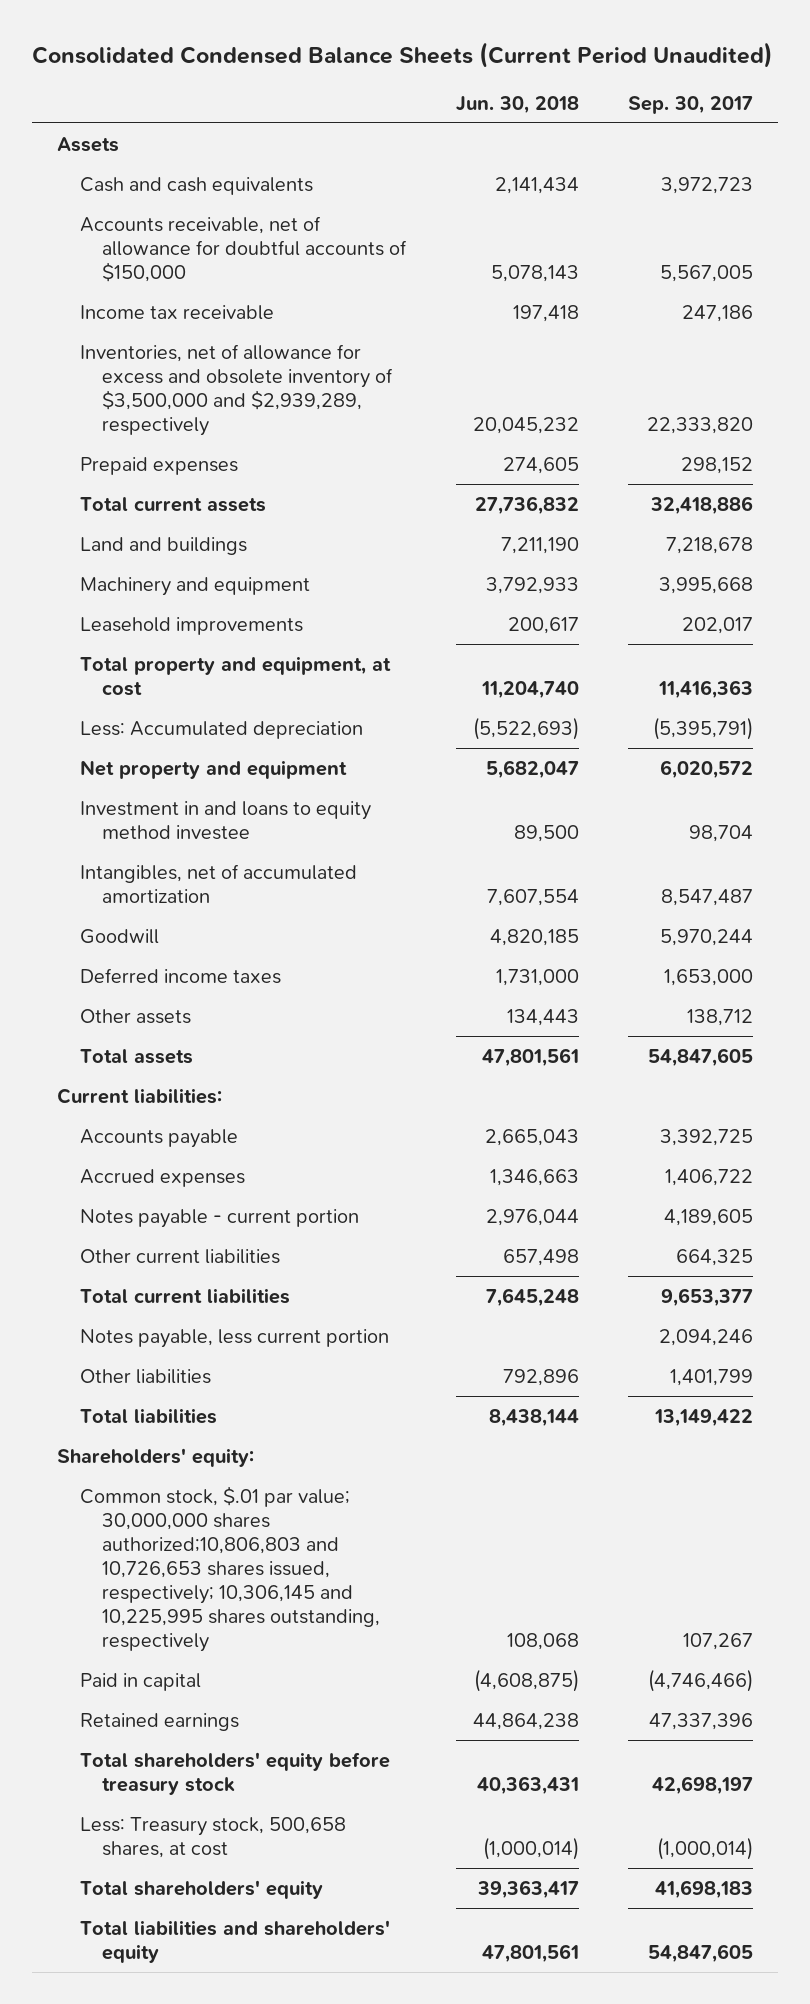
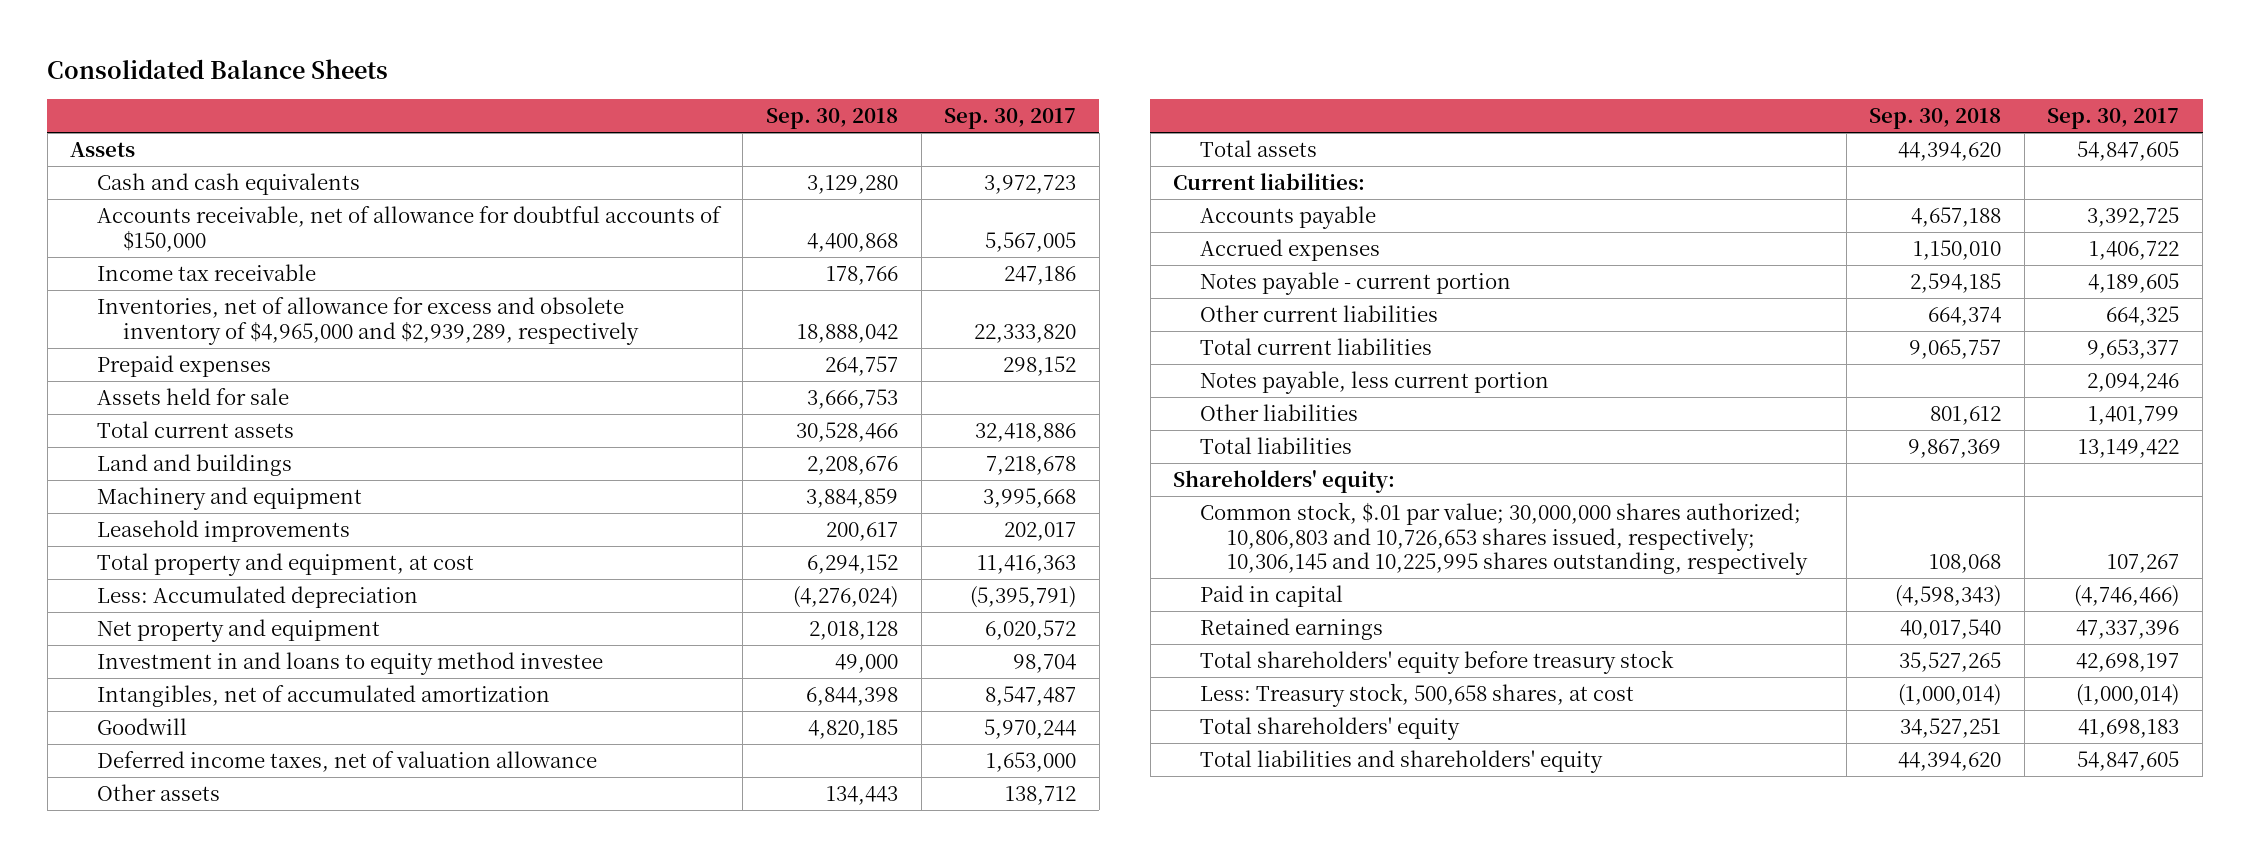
[32,42,774,69] Consolidated Condensed Balance Sheets (Current Period Unaudited) -> [47,58,389,79] Consolidated Balance Sheets
[455,95,579,114] Jun. 30, 2018 -> none
none -> [766,108,899,130] Sep. 30, 2018
[79,343,394,436] Inventories, net of allowance for excess and obsolete inventory of $3,500,000 and $2,939,289, respectively -> [96,297,640,345] Inventories, net of allowance for excess and obsolete inventory of $4,965,000 and $2,939,289, respectively
none -> [96,388,289,406] Assets held for sale
[79,967,281,984] Deferred income taxes -> [96,751,597,773] Deferred income taxes, net of valuation allowance
[79,1485,381,1653] Common stock, $.01 par value; 30,000,000 shares authorized;10,806,803 and 10,726,653 shares issued, respectively; 10,306,145 and 10,225,995 shares outstanding, respectively -> [1199,502,1808,576] Common stock, $.01 par value; 30,000,000 shares authorized; 10,806,803 and 10,726,653 shares issued, respectively; 10,306,145 and 10,225,995 shares outstanding, respectively

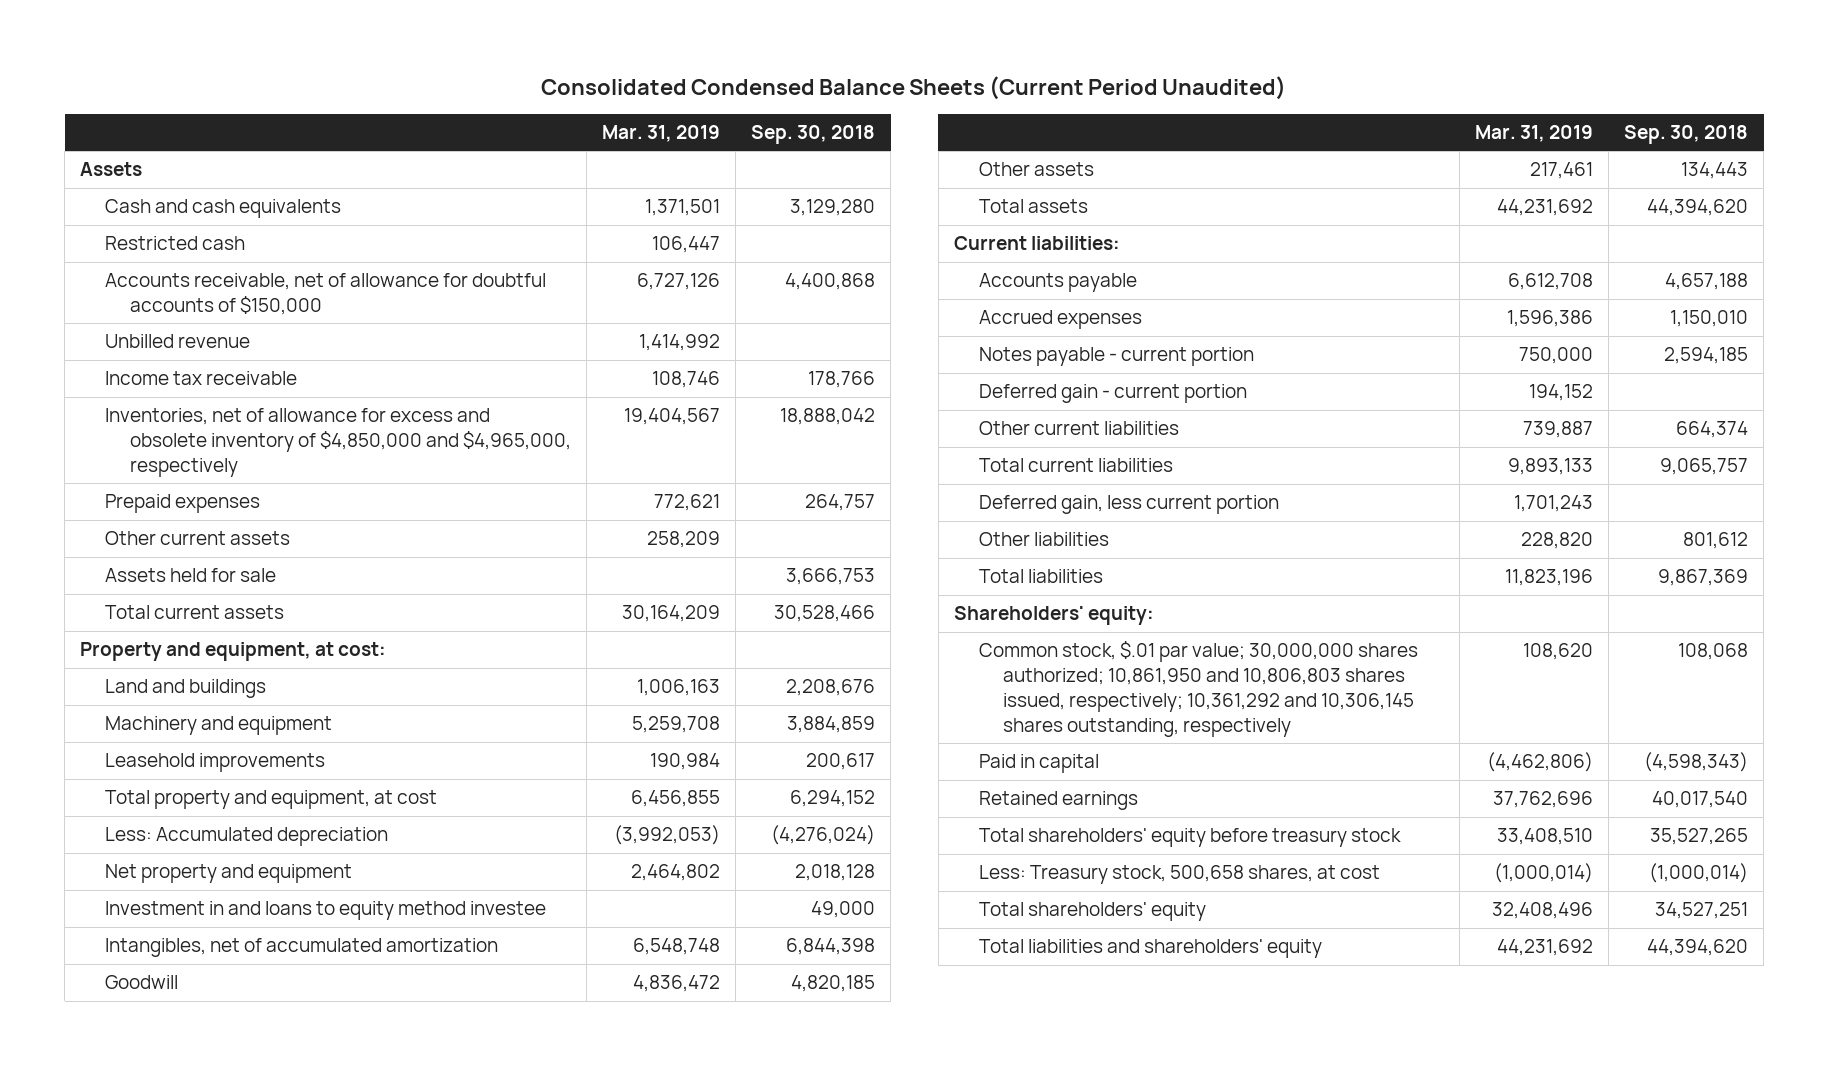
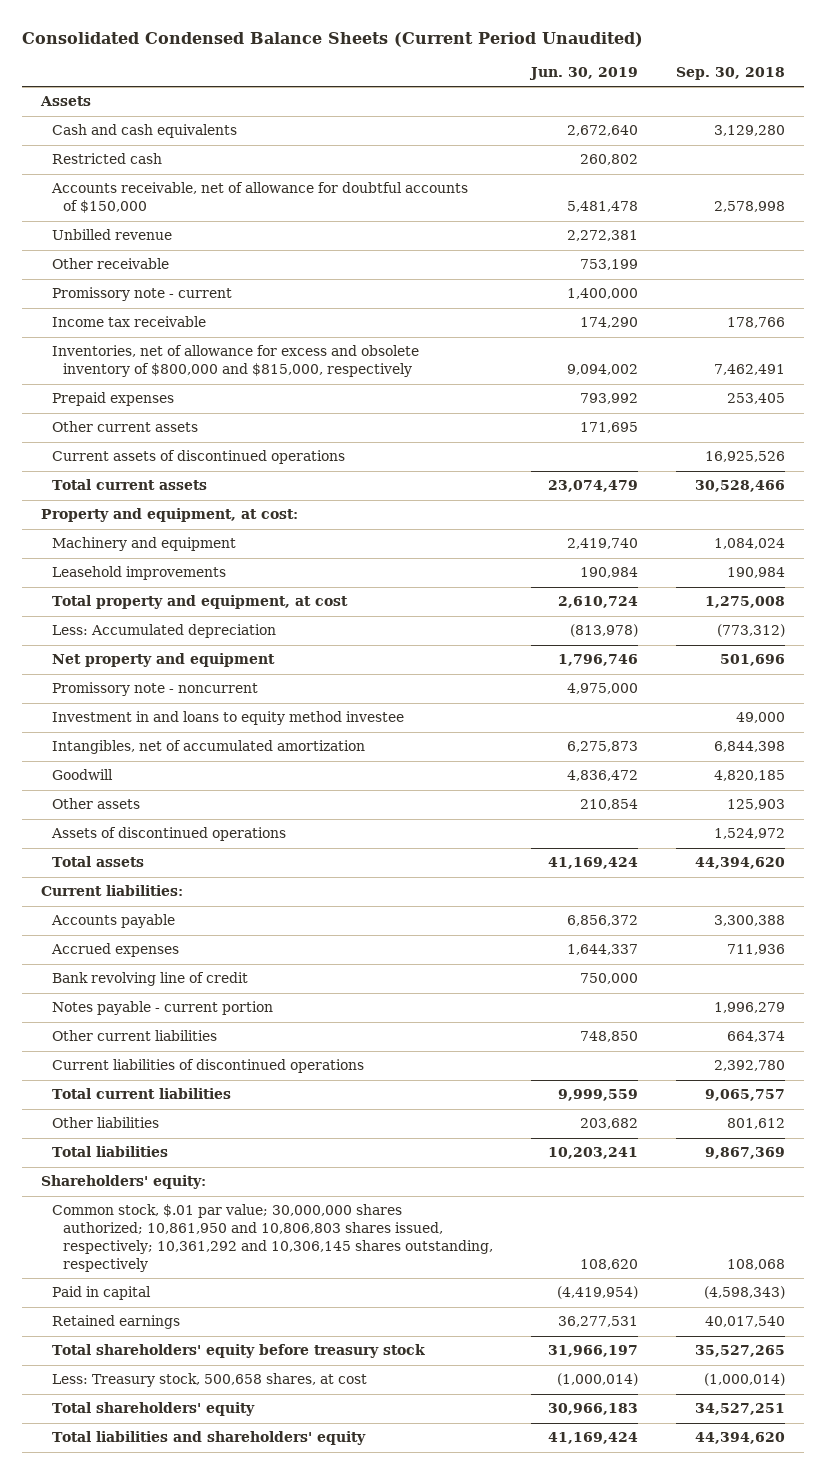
[601,124,720,142] Mar. 31, 2019 -> none
none -> [528,66,638,80] Jun. 30, 2019
[785,273,876,291] 4,400,868 -> [713,201,785,213] 2,578,998
none -> [51,258,169,270] Other receivable
none -> [51,287,232,302] Promissory note - current
[105,408,571,477] Inventories, net of allowance for excess and obsolete inventory of $4,850,000 and $4,965,000, respectively -> [51,345,419,378] Inventories, net of allowance for excess and obsolete inventory of $800,000 and $815,000, respectively
[780,408,876,426] 18,888,042 -> [713,364,785,376] 7,462,491
[805,494,876,512] 264,757 -> [726,393,785,405] 253,405
[105,568,277,583] Assets held for sale -> none
none -> [51,450,345,465] Current assets of discontinued operations
[105,679,267,699] Land and buildings -> none
[787,716,876,734] 3,884,859 -> [713,538,785,550] 1,084,024
[806,753,876,771] 200,617 -> [726,567,785,579] 190,984
[790,790,876,808] 6,294,152 -> [704,596,785,609] 1,275,008
[771,825,876,846] (4,276,024) -> [716,624,785,638] (773,312)
[795,864,876,882] 2,018,128 -> [719,654,785,667] 501,696
none -> [51,682,258,697] Promissory note - noncurrent
[1681,162,1749,180] 134,443 -> [726,799,785,811] 125,903
none -> [50,827,286,842] Assets of discontinued operations
[978,384,1247,404] Deferred gain - current portion -> none
[1665,273,1749,291] 4,657,188 -> [713,915,785,927] 3,300,388
[1670,310,1749,328] 1,150,010 -> [726,944,785,956] 711,936
none -> [51,972,248,987] Bank revolving line of credit
[1664,347,1749,365] 2,594,185 -> [713,1002,785,1014] 1,996,279
none -> [51,1059,364,1074] Current liabilities of discontinued operations
[978,495,1279,515] Deferred gain, less current portion -> none

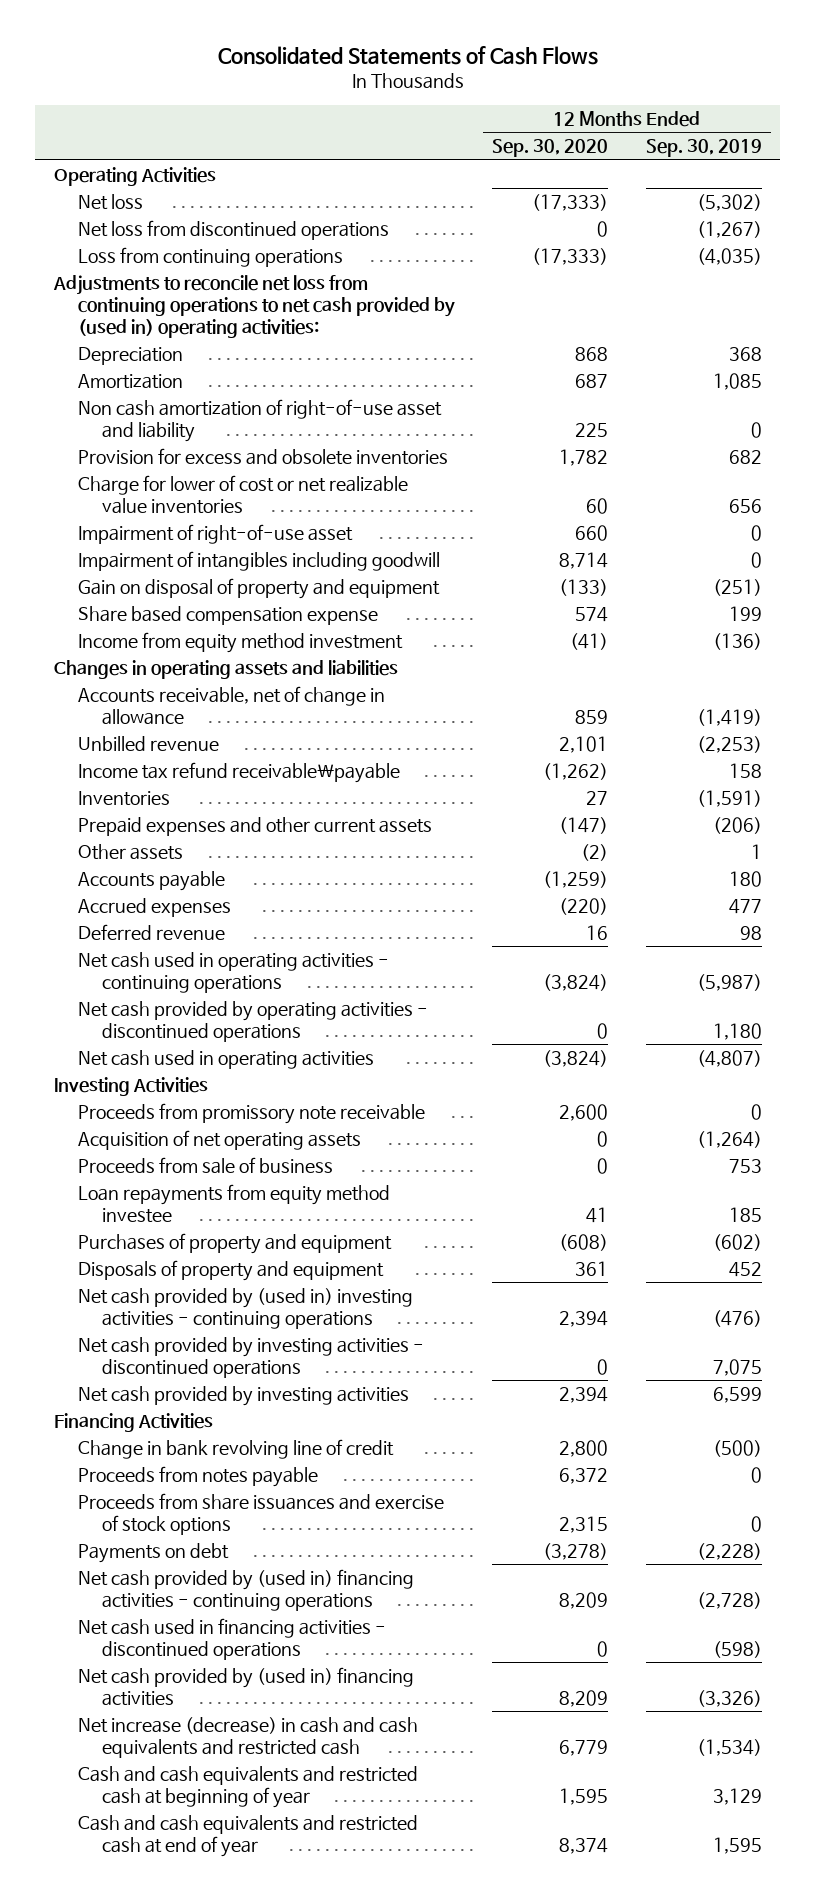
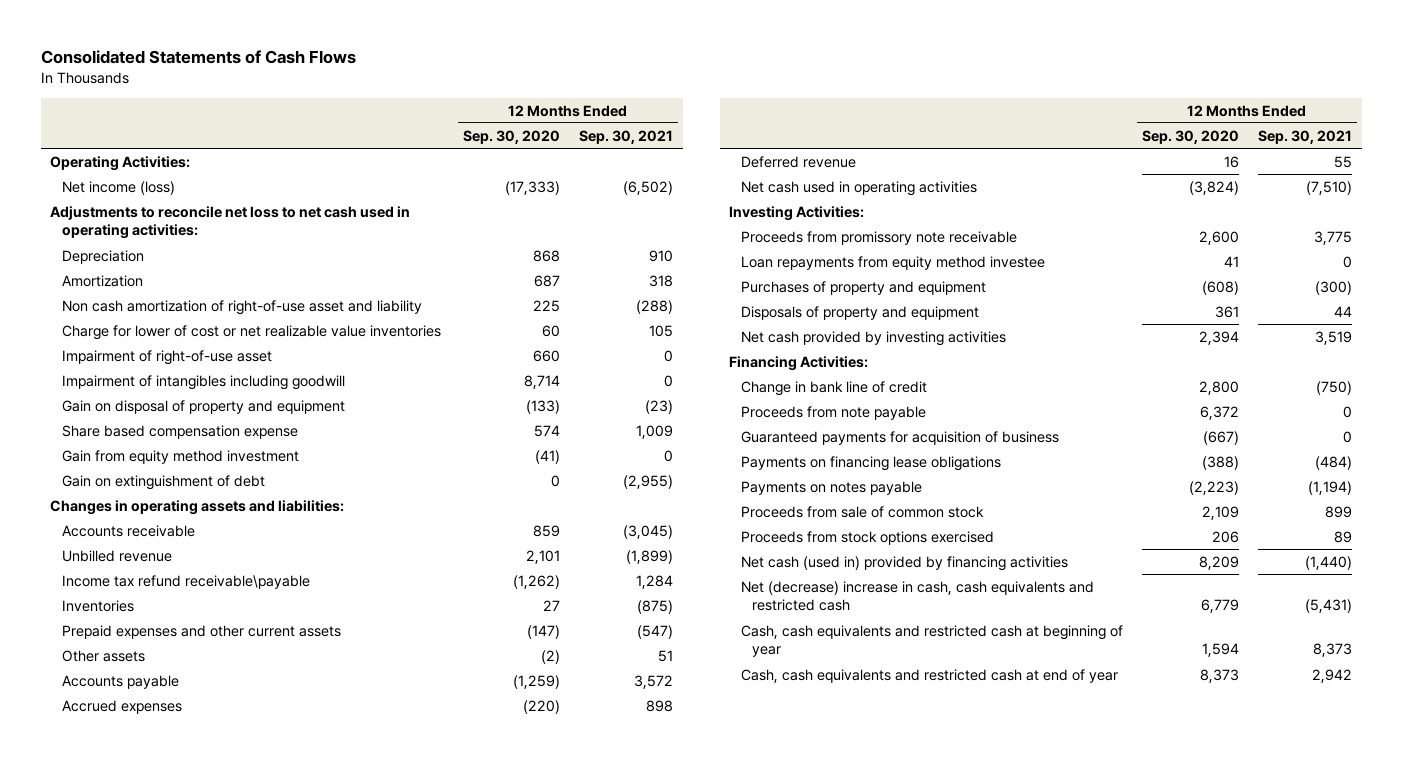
[645,139,762,158] Sep. 30, 2019 -> none
none -> [579,129,674,144] Sep. 30, 2021
[77,220,389,241] Net loss from discontinued operations -> none
[77,247,343,268] Loss from continuing operations -> none
[54,167,217,187] Operating Activities -> [50,155,191,171] Operating Activities:
[77,194,143,211] Net loss -> [61,180,175,195] Net income (loss)
[53,275,455,338] Adjustments to reconcile net loss from continuing operations to net cash provided by (used in) operating activities: -> [50,205,411,240] Adjustments to reconcile net loss to net cash used in operating activities:
[77,448,448,466] Provision for excess and obsolete inventories -> none
[77,632,403,654] Income from equity method investment -> [61,449,299,464] Gain from equity method investment
none -> [61,474,265,490] Gain on extinguishment of debt
[54,660,399,680] Changes in operating assets and liabilities -> [50,499,345,515] Changes in operating assets and liabilities:
[77,686,385,725] Accounts receivable, net of change in allowance -> [61,524,195,537] Accounts receivable
[77,952,389,993] Net cash used in operating activities - continuing operations -> none
[77,1001,428,1042] Net cash provided by operating activities - discontinued operations -> none
[54,1077,209,1097] Investing Activities -> [729,205,865,221] Investing Activities:
[77,1130,361,1151] Acquisition of net operating assets -> none
[77,1157,333,1175] Proceeds from sale of business -> none
[77,1288,413,1329] Net cash provided by (used in) investing activities - continuing operations -> none
[77,1337,424,1378] Net cash provided by investing activities - discontinued operations -> none
[77,1493,444,1535] Proceeds from share issuances and exercise of stock options -> none
[77,1569,414,1611] Net cash provided by (used in) financing activities - continuing operations -> none
[77,1618,386,1660] Net cash used in financing activities - discontinued operations -> none
[54,1413,214,1433] Financing Activities -> [729,355,869,371] Financing Activities:
[77,1439,394,1460] Change in bank revolving line of credit -> [740,380,927,396] Change in bank line of credit
[77,1466,318,1488] Proceeds from notes payable -> [740,405,926,420] Proceeds from note payable
none -> [740,430,1059,445] Guaranteed payments for acquisition of business
none -> [740,455,1001,471] Payments on financing lease obligations
[77,1543,229,1564] Payments on debt -> [740,480,922,495] Payments on notes payable
[543,1543,609,1561] (3,278) -> [1189,480,1240,495] (2,223)
none -> [740,505,984,518] Proceeds from sale of common stock
none -> [740,530,994,545] Proceeds from stock options exercised
[77,1667,414,1706] Net cash provided by (used in) financing activities -> [740,555,1068,571] Net cash (used in) provided by financing activities
[77,1717,418,1758] Net increase (decrease) in cash and cash equivalents and restricted cash -> [740,580,1094,612] Net (decrease) increase in cash, cash equivalents and restricted cash
[77,1766,418,1808] Cash and cash equivalents and restricted cash at beginning of year -> [740,624,1123,658] Cash, cash equivalents and restricted cash at beginning of year
[559,1787,609,1805] 1,595 -> [1202,643,1240,658] 1,594
[77,1815,418,1857] Cash and cash equivalents and restricted cash at end of year -> [740,668,1118,683] Cash, cash equivalents and restricted cash at end of year
[559,1837,609,1854] 8,374 -> [1200,668,1240,683] 8,373

